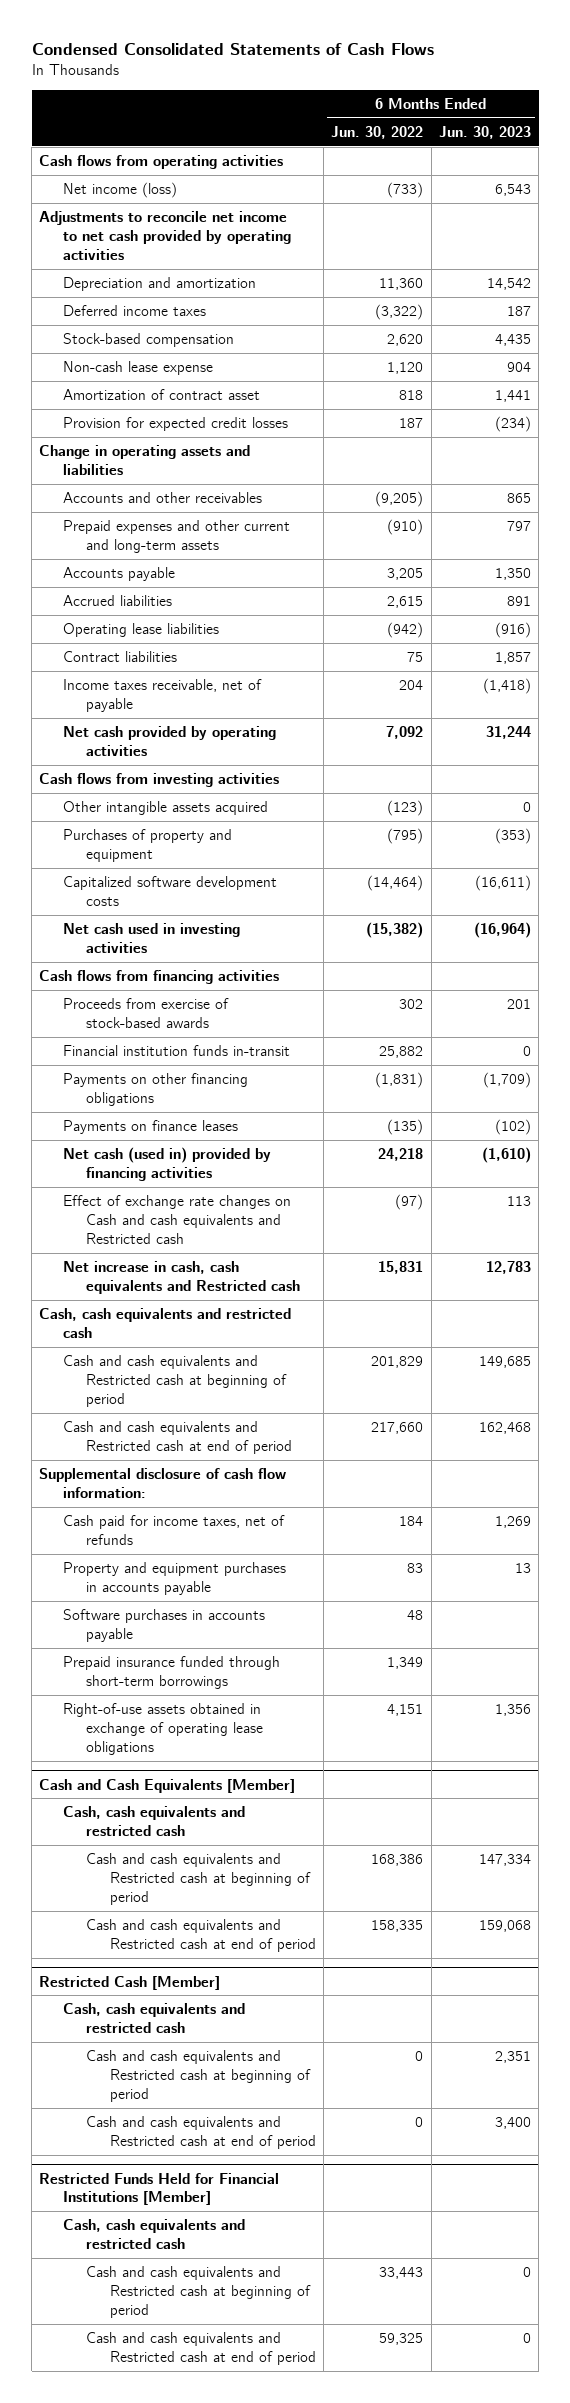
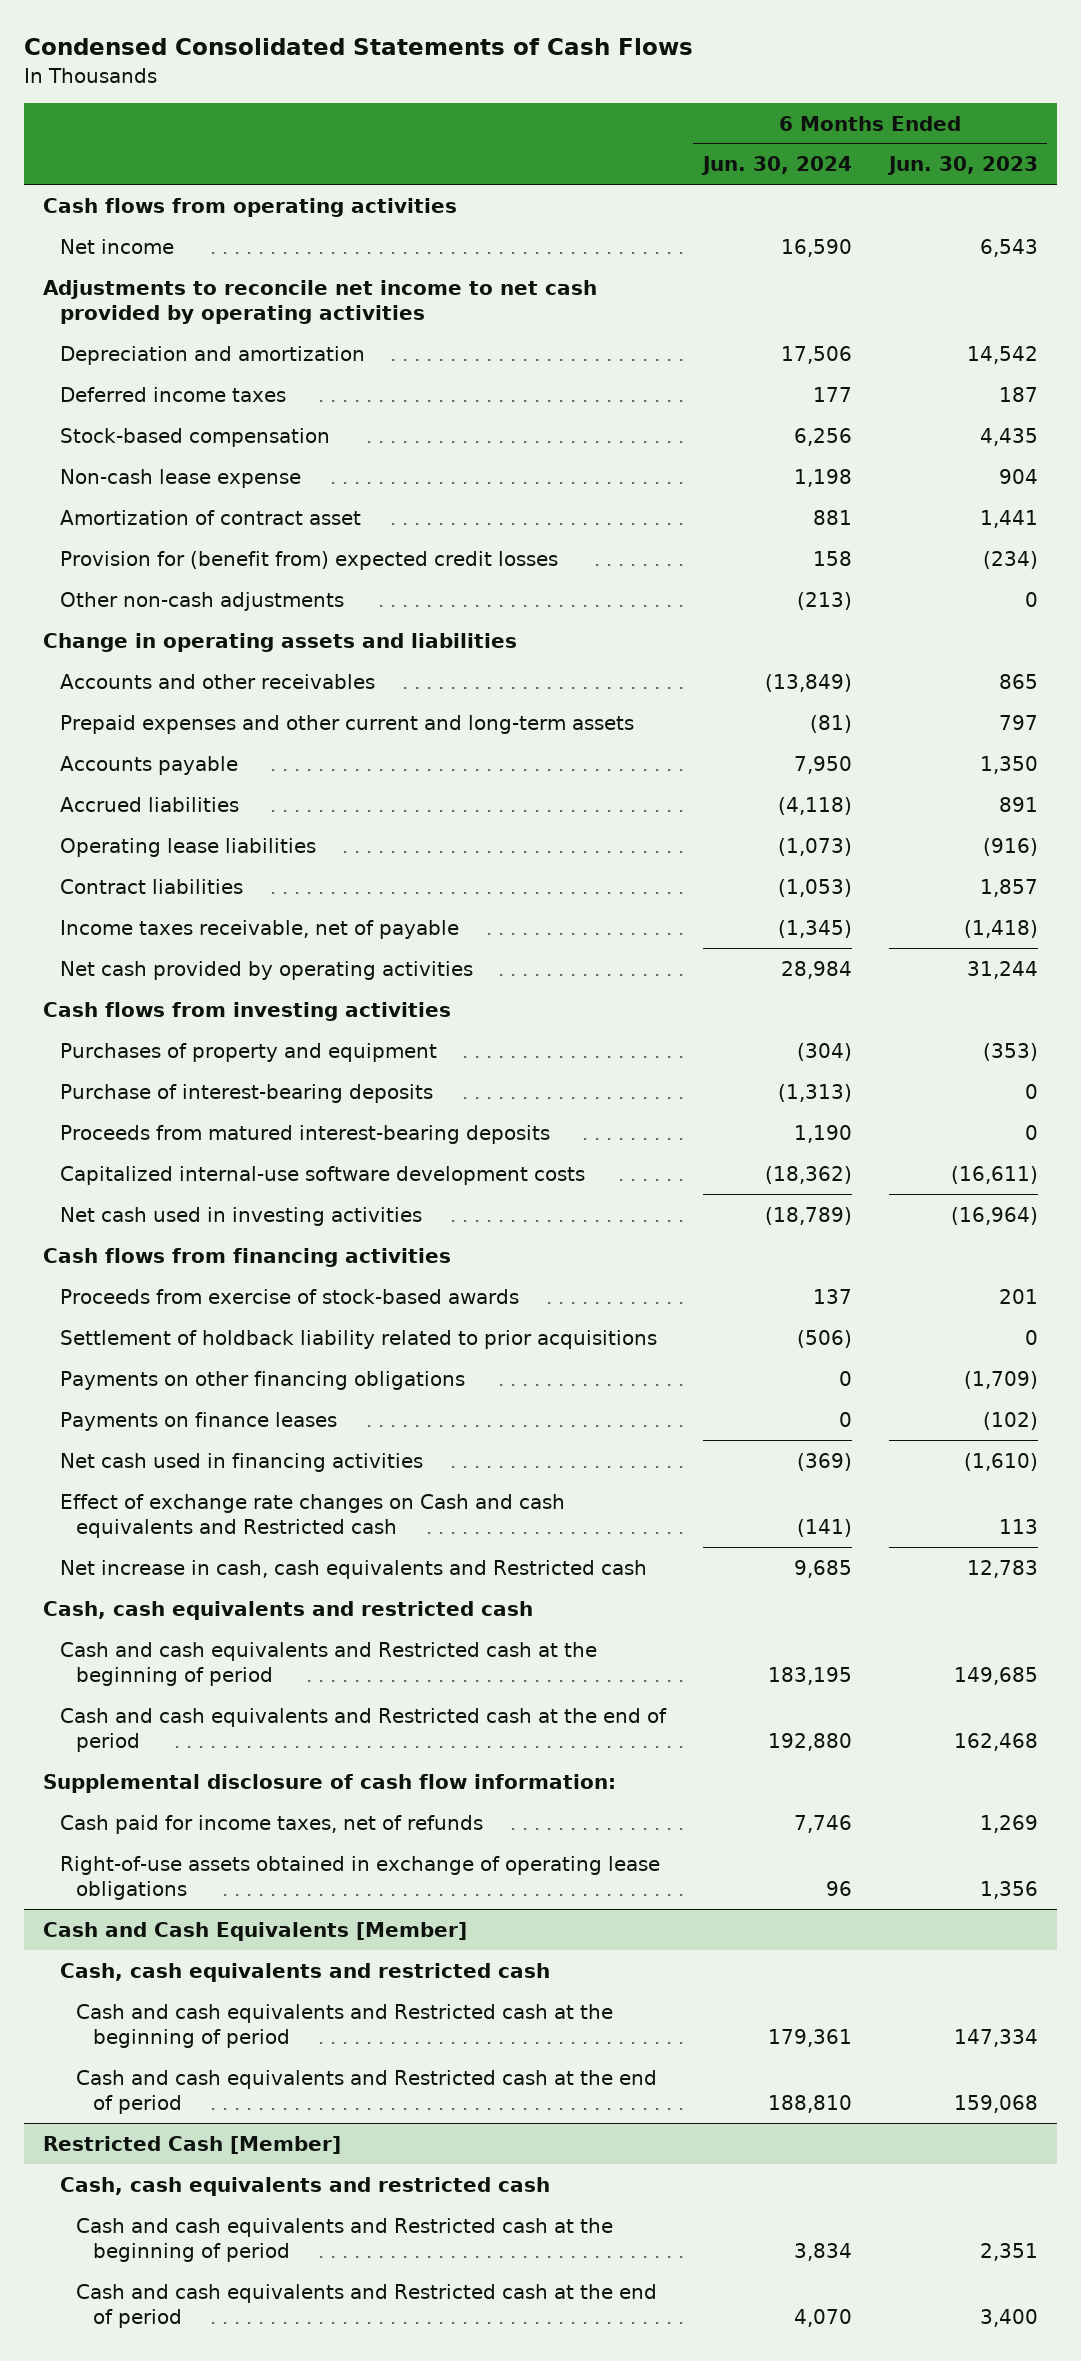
[331,125,424,139] Jun. 30, 2022 -> none
none -> [700,156,852,176] Jun. 30, 2024
[62,182,177,199] Net income (loss) -> [59,238,174,254] Net income
[62,417,288,432] Provision for expected credit losses -> [59,550,558,570] Provision for (benefit from) expected credit losses
none -> [59,591,344,611] Other non-cash adjustments
[62,801,268,816] Other intangible assets acquired -> none
none -> [59,1083,433,1103] Purchase of interest-bearing deposits
none -> [59,1124,550,1144] Proceeds from matured interest-bearing deposits
[62,876,277,906] Capitalized software development costs -> [59,1165,585,1185] Capitalized internal-use software development costs
[62,1045,290,1057] Financial institution funds in-transit -> none
none -> [59,1329,657,1349] Settlement of holdback liability related to prior acquisitions
[62,1147,271,1181] Net cash (used in) provided by financing activities -> [59,1452,423,1472] Net cash used in financing activities
[62,1355,288,1407] Cash and cash equivalents and Restricted cash at beginning of period -> [59,1641,597,1687] Cash and cash equivalents and Restricted cash at the beginning of period
[62,1421,293,1454] Cash and cash equivalents and Restricted cash at end of period -> [59,1707,667,1753] Cash and cash equivalents and Restricted cash at the end of period
[62,1562,286,1595] Property and equipment purchases in accounts payable -> none
[62,1609,265,1642] Software purchases in accounts payable -> none
[62,1656,280,1689] Prepaid insurance funded through short-term borrowings -> none
[86,1853,311,1905] Cash and cash equivalents and Restricted cash at beginning of period -> [76,2003,614,2049] Cash and cash equivalents and Restricted cash at the beginning of period
[86,1919,316,1952] Cash and cash equivalents and Restricted cash at end of period -> [76,2069,658,2115] Cash and cash equivalents and Restricted cash at the end of period
[39,2172,280,2206] Restricted Funds Held for Financial Institutions [Member] -> none
[62,2219,245,2249] Cash, cash equivalents and restricted cash -> none
[86,2266,311,2318] Cash and cash equivalents and Restricted cash at beginning of period -> none
[86,2332,316,2365] Cash and cash equivalents and Restricted cash at end of period -> none
[86,2050,311,2102] Cash and cash equivalents and Restricted cash at beginning of period -> [76,2217,614,2263] Cash and cash equivalents and Restricted cash at the beginning of period
[86,2116,316,2149] Cash and cash equivalents and Restricted cash at end of period -> [76,2283,658,2329] Cash and cash equivalents and Restricted cash at the end of period

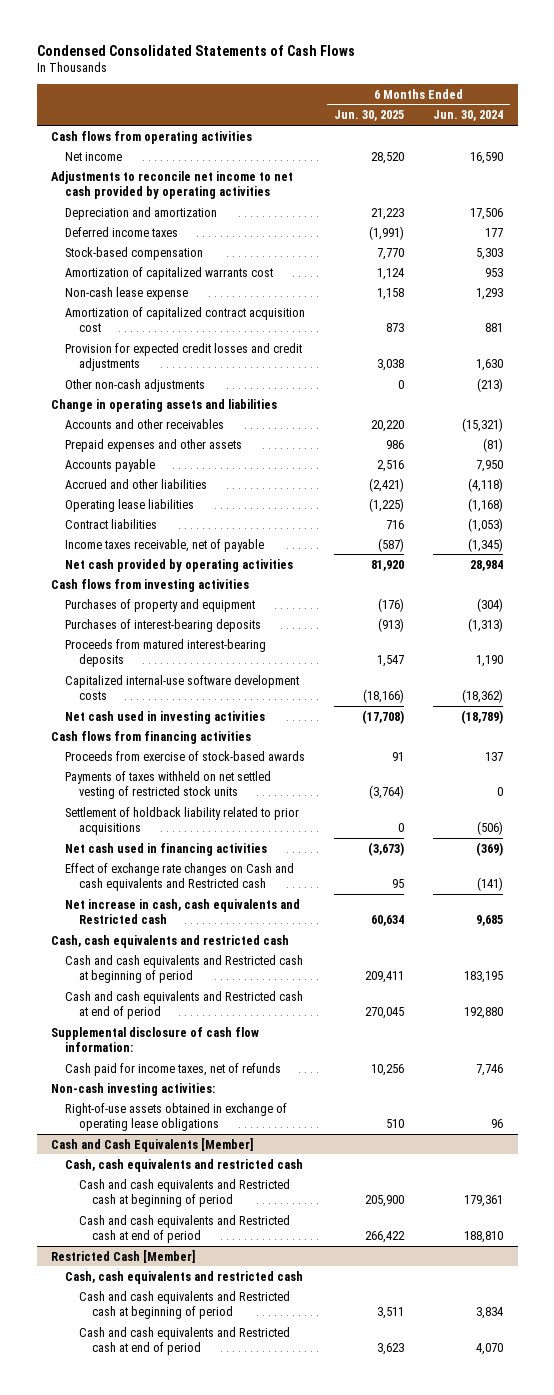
[887,156,1039,176] Jun. 30, 2023 -> none
none -> [333,110,404,122] Jun. 30, 2025
[793,427,852,446] 6,256 -> [476,247,504,260] 5,303
none -> [64,266,273,280] Amortization of capitalized warrants cost
[793,468,852,487] 1,198 -> [476,287,504,300] 1,293
[59,509,361,525] Amortization of contract asset -> [64,306,305,333] Amortization of capitalized contract acquisition cost
[59,550,558,570] Provision for (benefit from) expected credit losses -> [64,342,302,372] Provision for expected credit losses and credit adjustments
[812,550,852,566] 158 -> [476,359,504,372] 1,630
[764,673,852,692] (13,849) -> [462,417,504,432] (15,321)
[59,714,634,734] Prepaid expenses and other current and long-term assets -> [64,438,242,452] Prepaid expenses and other assets
[59,796,239,812] Accrued liabilities -> [64,478,207,489] Accrued and other liabilities
[777,837,852,856] (1,073) -> [468,497,504,512] (1,168)
[59,1083,433,1103] Purchase of interest-bearing deposits -> [64,618,261,632] Purchases of interest-bearing deposits
none -> [64,770,271,800] Payments of taxes withheld on net settled vesting of restricted stock units
[59,1370,465,1390] Payments on other financing obligations -> none
[59,1411,337,1431] Payments on finance leases -> none
[59,1641,597,1687] Cash and cash equivalents and Restricted cash at the beginning of period -> [64,954,303,984] Cash and cash equivalents and Restricted cash at beginning of period
[59,1707,667,1753] Cash and cash equivalents and Restricted cash at the end of period -> [64,990,303,1020] Cash and cash equivalents and Restricted cash at end of period
none -> [51,1082,216,1096] Non-cash investing activities:
[76,2003,614,2049] Cash and cash equivalents and Restricted cash at the beginning of period -> [78,1178,290,1208] Cash and cash equivalents and Restricted cash at beginning of period
[76,2069,658,2115] Cash and cash equivalents and Restricted cash at the end of period -> [78,1214,290,1244] Cash and cash equivalents and Restricted cash at end of period
[76,2217,614,2263] Cash and cash equivalents and Restricted cash at the beginning of period -> [78,1290,290,1320] Cash and cash equivalents and Restricted cash at beginning of period
[76,2283,658,2329] Cash and cash equivalents and Restricted cash at the end of period -> [78,1326,290,1356] Cash and cash equivalents and Restricted cash at end of period

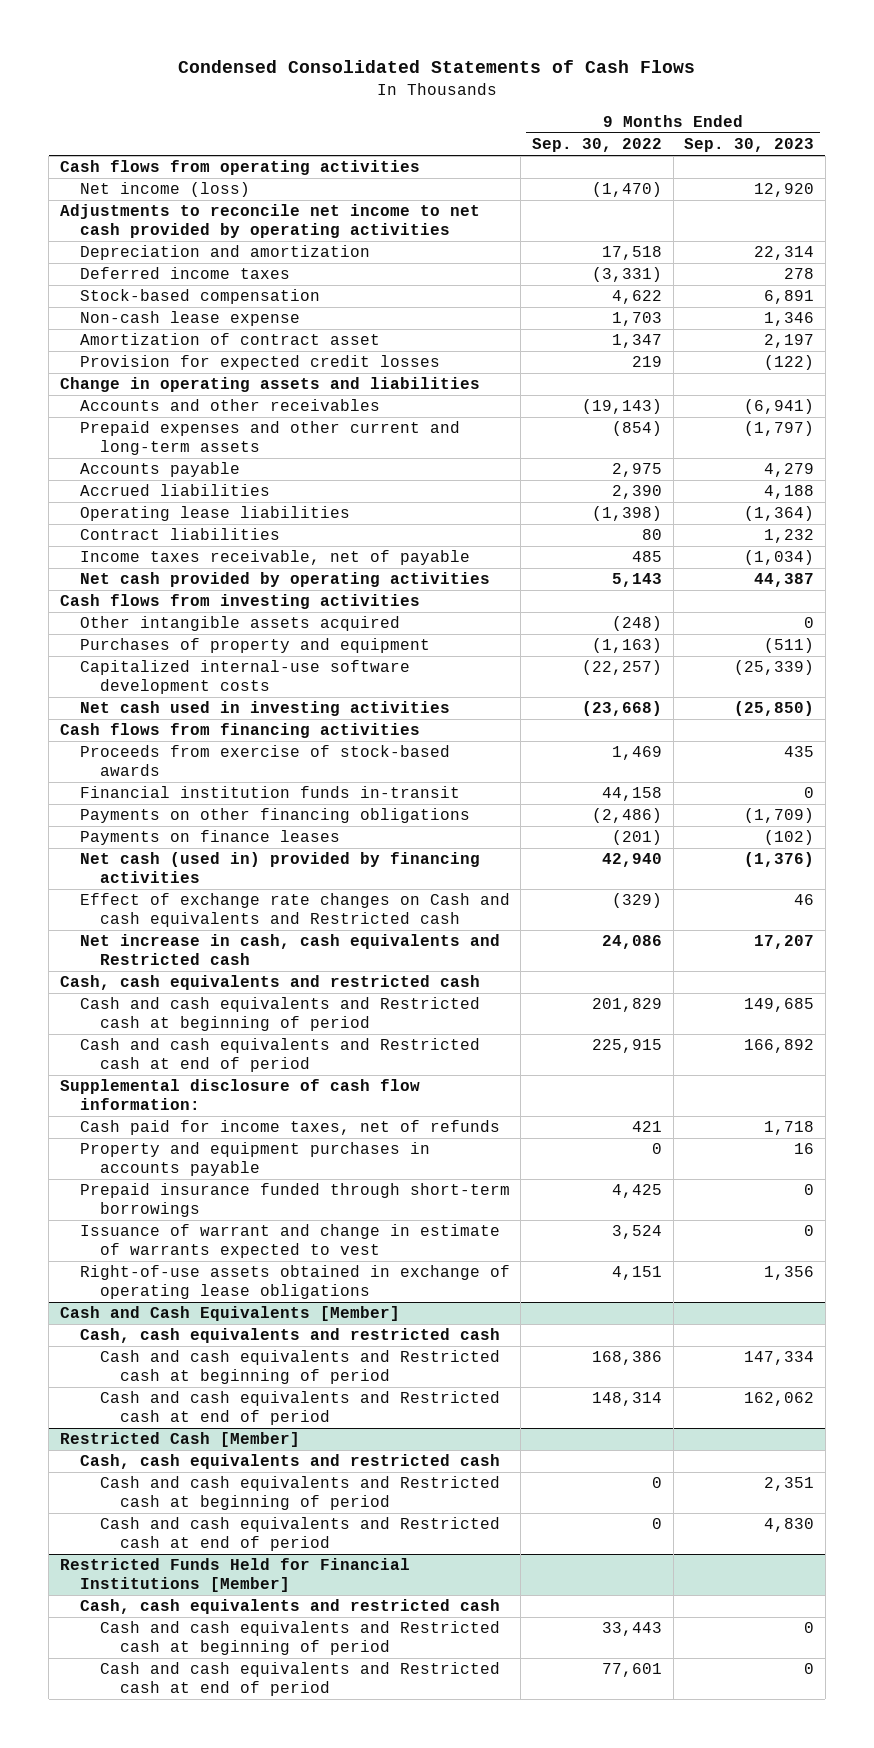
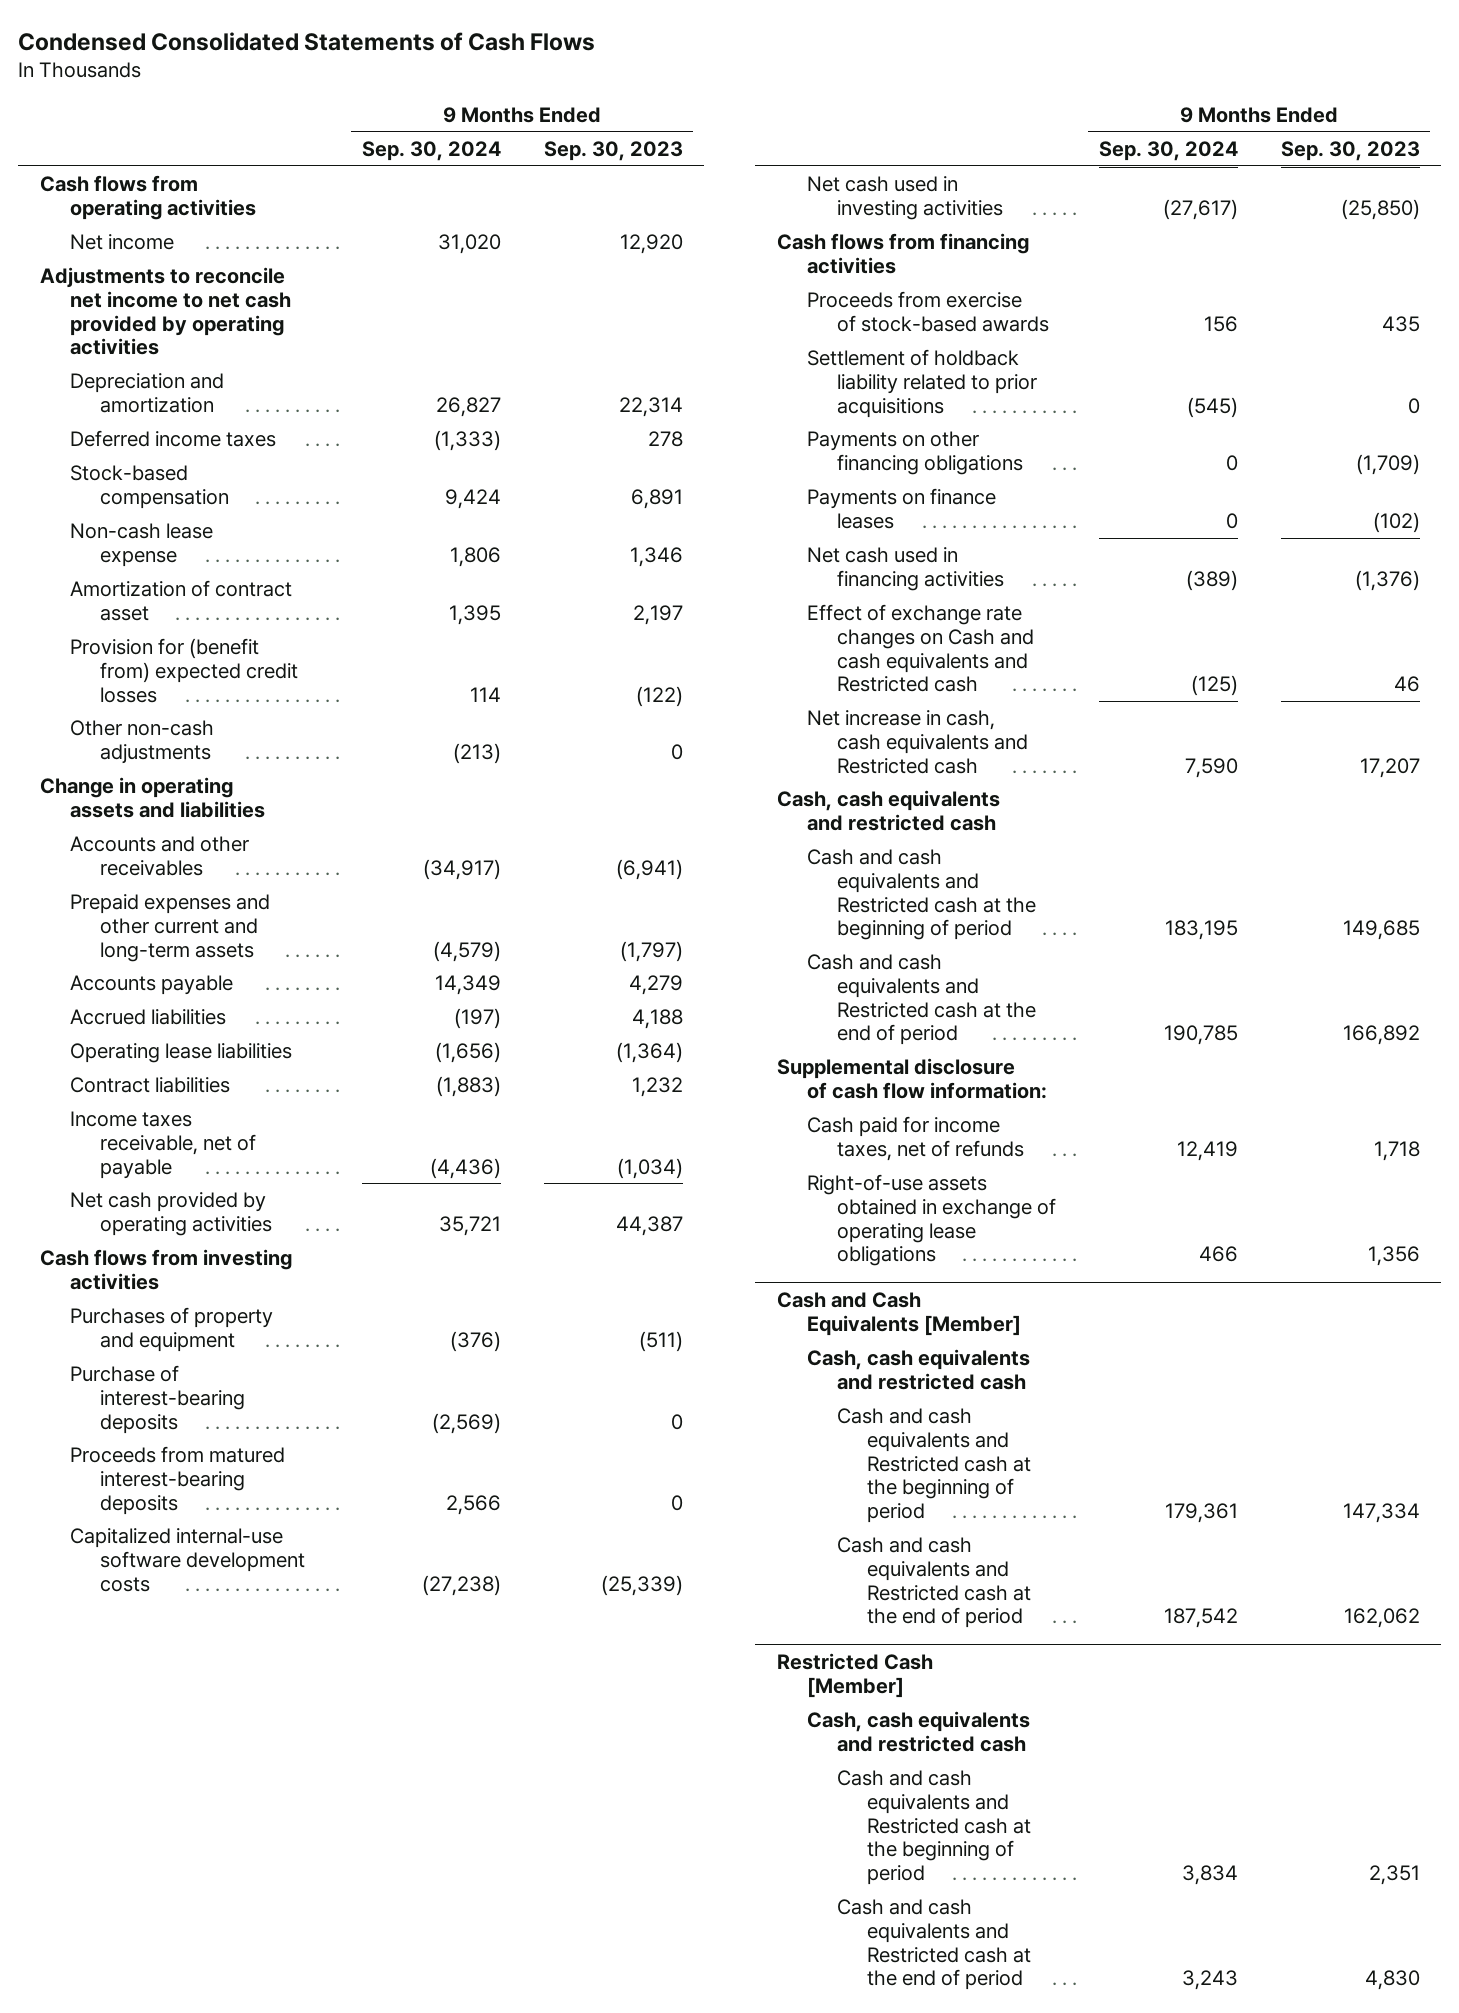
[531,138,662,153] Sep. 30, 2022 -> none
none -> [361,140,501,161] Sep. 30, 2024
[79,182,250,198] Net income (loss) -> [69,234,174,251] Net income
[79,355,440,371] Provision for expected credit losses -> [69,638,298,703] Provision for (benefit from) expected credit losses
none -> [69,720,214,764] Other non-cash adjustments
[79,616,400,632] Other intangible assets acquired -> none
none -> [69,1365,245,1434] Purchase of interest-bearing deposits
none -> [69,1446,285,1515] Proceeds from matured interest-bearing deposits
[79,786,460,799] Financial institution funds in-transit -> none
none -> [806,349,1037,418] Settlement of holdback liability related to prior acquisitions
[79,852,480,883] Net cash (used in) provided by financing activities -> [806,547,1004,591] Net cash used in financing activities
[79,997,480,1031] Cash and cash equivalents and Restricted cash at beginning of period -> [806,849,1036,941] Cash and cash equivalents and Restricted cash at the beginning of period
[79,1038,480,1072] Cash and cash equivalents and Restricted cash at end of period -> [806,954,1036,1046] Cash and cash equivalents and Restricted cash at the end of period
[79,1142,430,1176] Property and equipment purchases in accounts payable -> none
[79,1183,510,1217] Prepaid insurance funded through short-term borrowings -> none
[79,1224,500,1258] Issuance of warrant and change in estimate of warrants expected to vest -> none
[99,1350,500,1384] Cash and cash equivalents and Restricted cash at beginning of period -> [836,1408,1031,1523] Cash and cash equivalents and Restricted cash at the beginning of period
[99,1391,500,1425] Cash and cash equivalents and Restricted cash at end of period -> [836,1537,1031,1629] Cash and cash equivalents and Restricted cash at the end of period
[59,1558,410,1592] Restricted Funds Held for Financial Institutions [Member] -> none
[79,1599,500,1615] Cash, cash equivalents and restricted cash -> none
[99,1621,500,1655] Cash and cash equivalents and Restricted cash at beginning of period -> none
[99,1662,500,1696] Cash and cash equivalents and Restricted cash at end of period -> none
[99,1476,500,1510] Cash and cash equivalents and Restricted cash at beginning of period -> [836,1770,1031,1885] Cash and cash equivalents and Restricted cash at the beginning of period
[99,1517,500,1551] Cash and cash equivalents and Restricted cash at end of period -> [836,1899,1031,1991] Cash and cash equivalents and Restricted cash at the end of period

